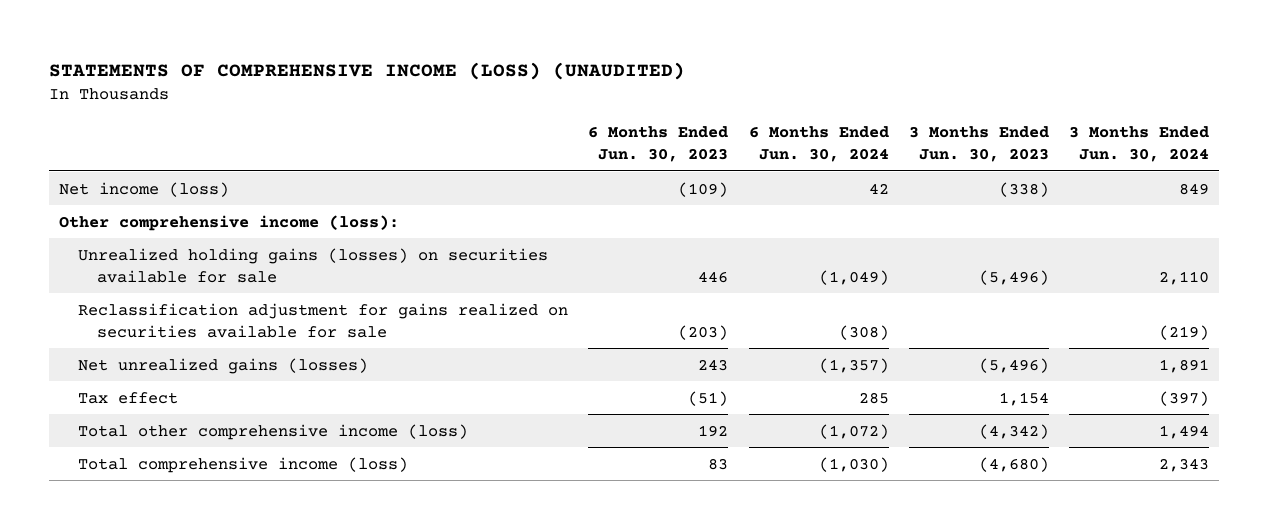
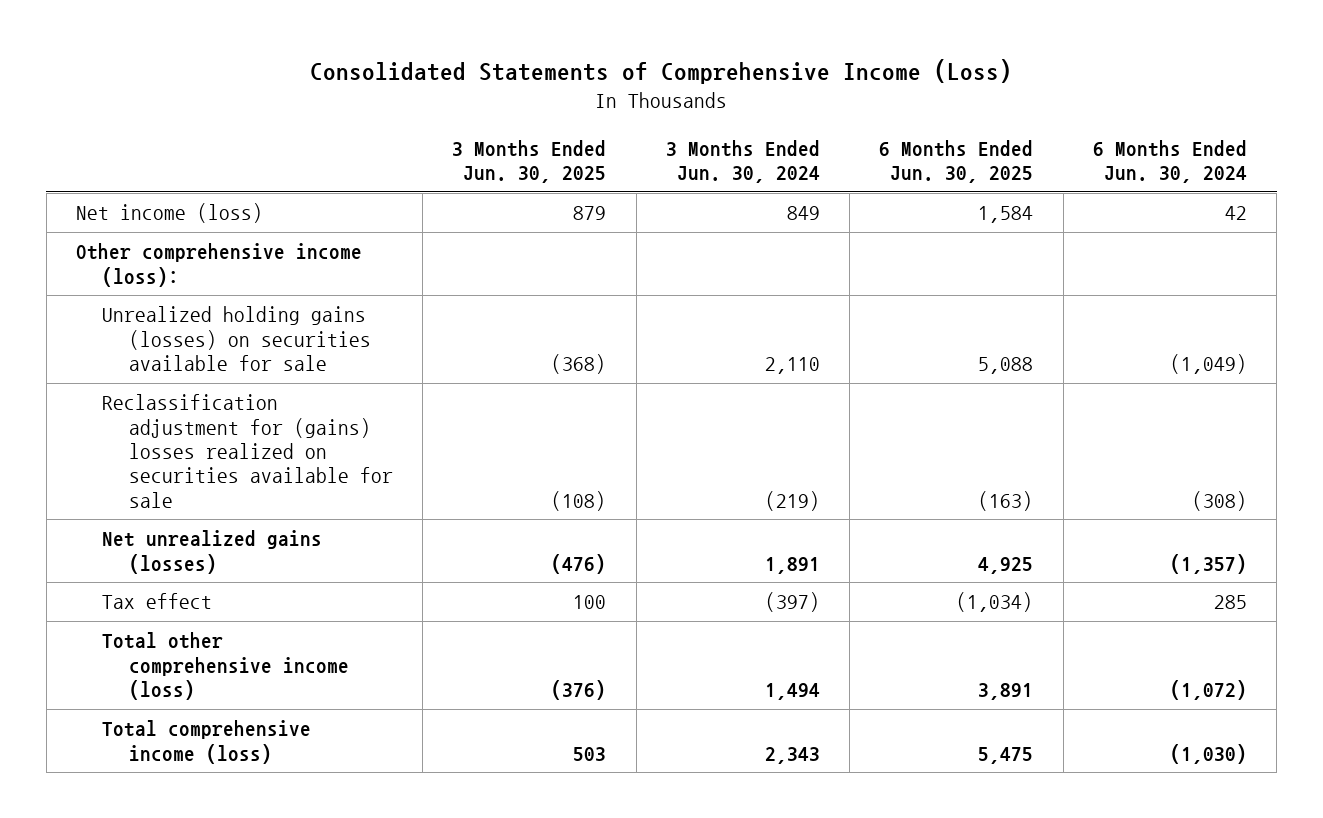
[49,61,686,80] STATEMENTS OF COMPREHENSIVE INCOME (LOSS) (UNAUDITED) -> [310,58,1013,84] Consolidated Statements of Comprehensive Income (Loss)
[588,126,729,163] 6 Months Ended Jun. 30, 2023 -> none
[909,126,1050,163] 3 Months Ended Jun. 30, 2023 -> none
none -> [452,139,607,184] 3 Months Ended Jun. 30, 2025
none -> [879,139,1034,184] 6 Months Ended Jun. 30, 2025
[78,302,569,338] Reclassification adjustment for gains realized on securities available for sale -> [102,394,393,508] Reclassification adjustment for (gains) losses realized on securities available for sale

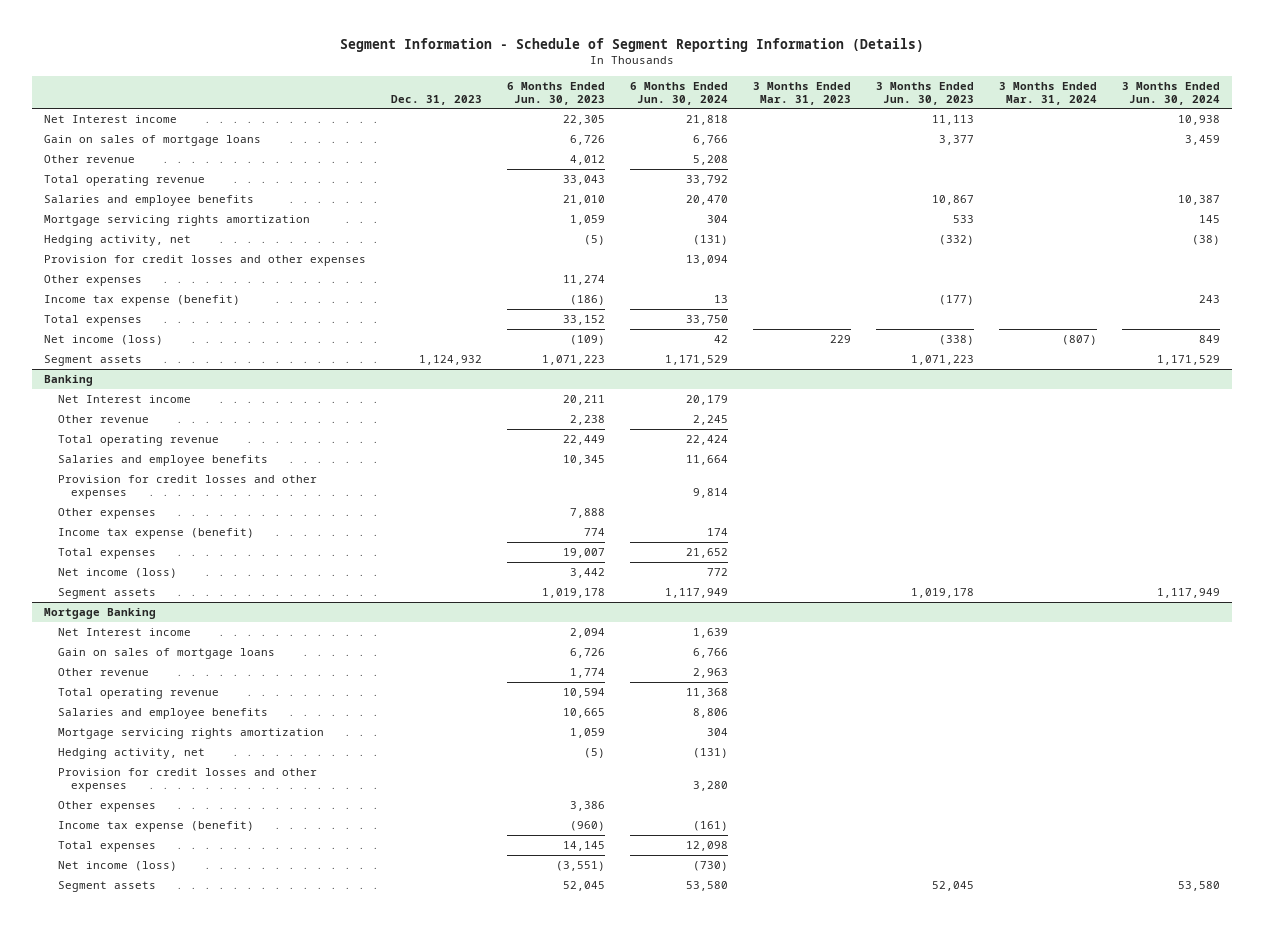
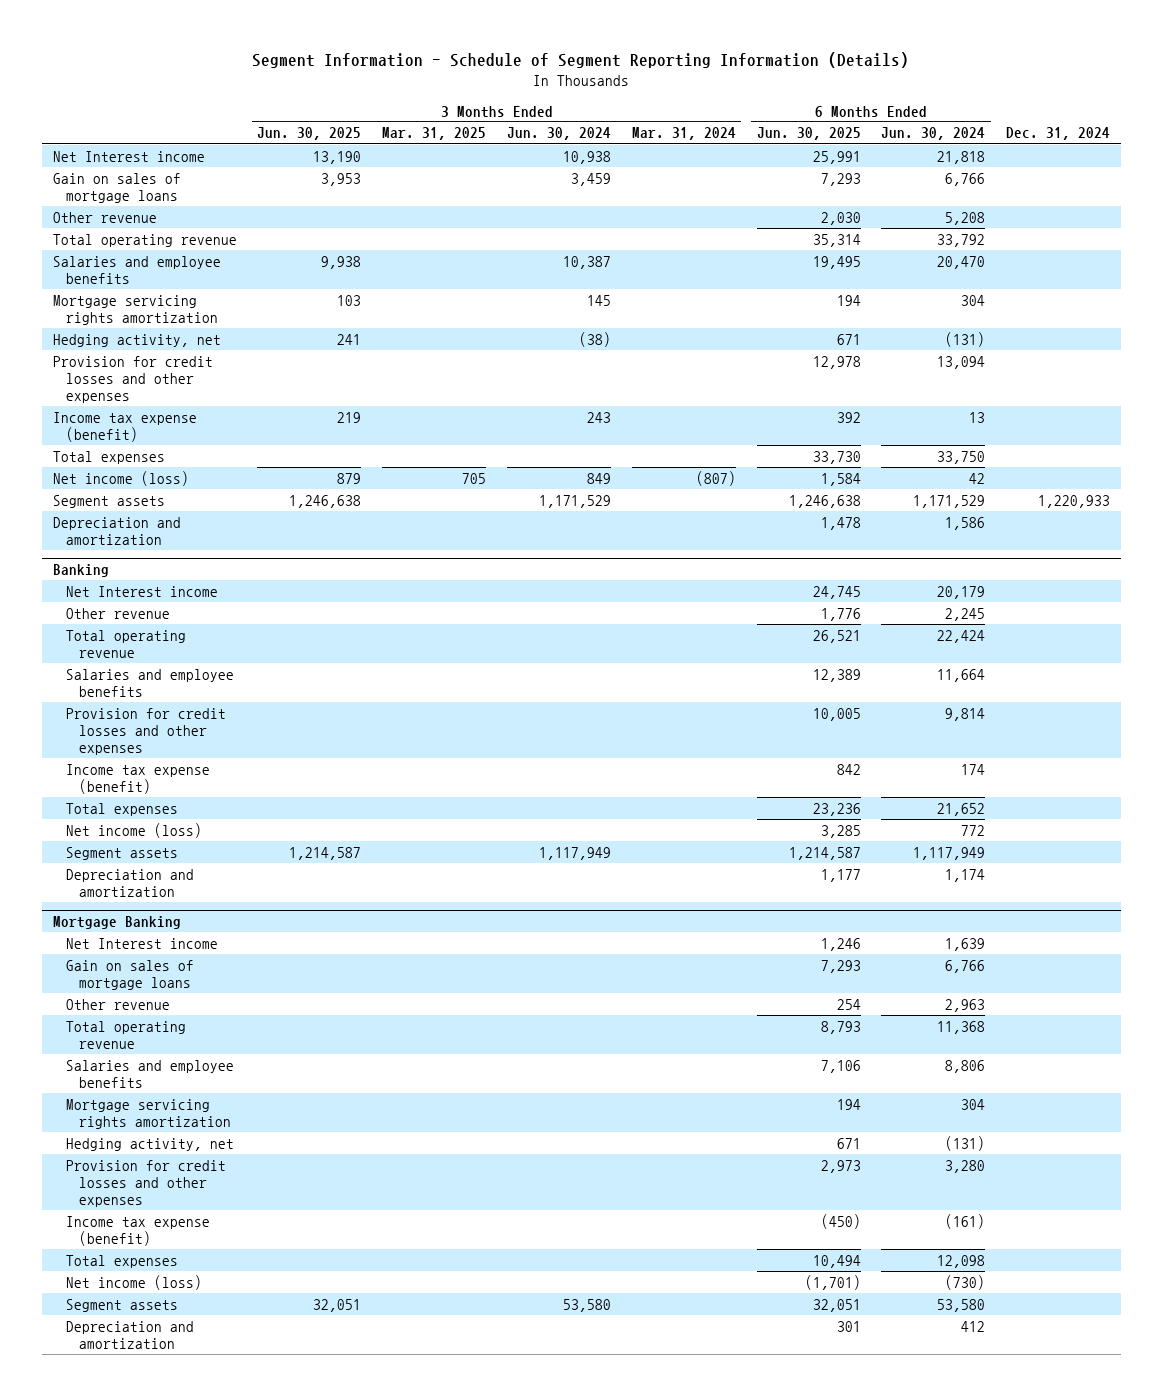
[391,94,483,105] Dec. 31, 2023 -> none
[507,81,606,105] 6 Months Ended Jun. 30, 2023 -> none
[752,81,851,105] 3 Months Ended Mar. 31, 2023 -> none
[875,81,974,105] 3 Months Ended Jun. 30, 2023 -> none
none -> [257,127,362,141] Jun. 30, 2025
none -> [382,127,487,141] Mar. 31, 2025
none -> [756,127,861,141] Jun. 30, 2025
none -> [1006,127,1111,141] Dec. 31, 2024
[44,274,143,286] Other expenses -> none
none -> [52,516,181,545] Depreciation and amortization
[57,507,156,519] Other expenses -> none
none -> [65,868,194,897] Depreciation and amortization
[57,800,156,812] Other expenses -> none
none -> [65,1320,194,1349] Depreciation and amortization

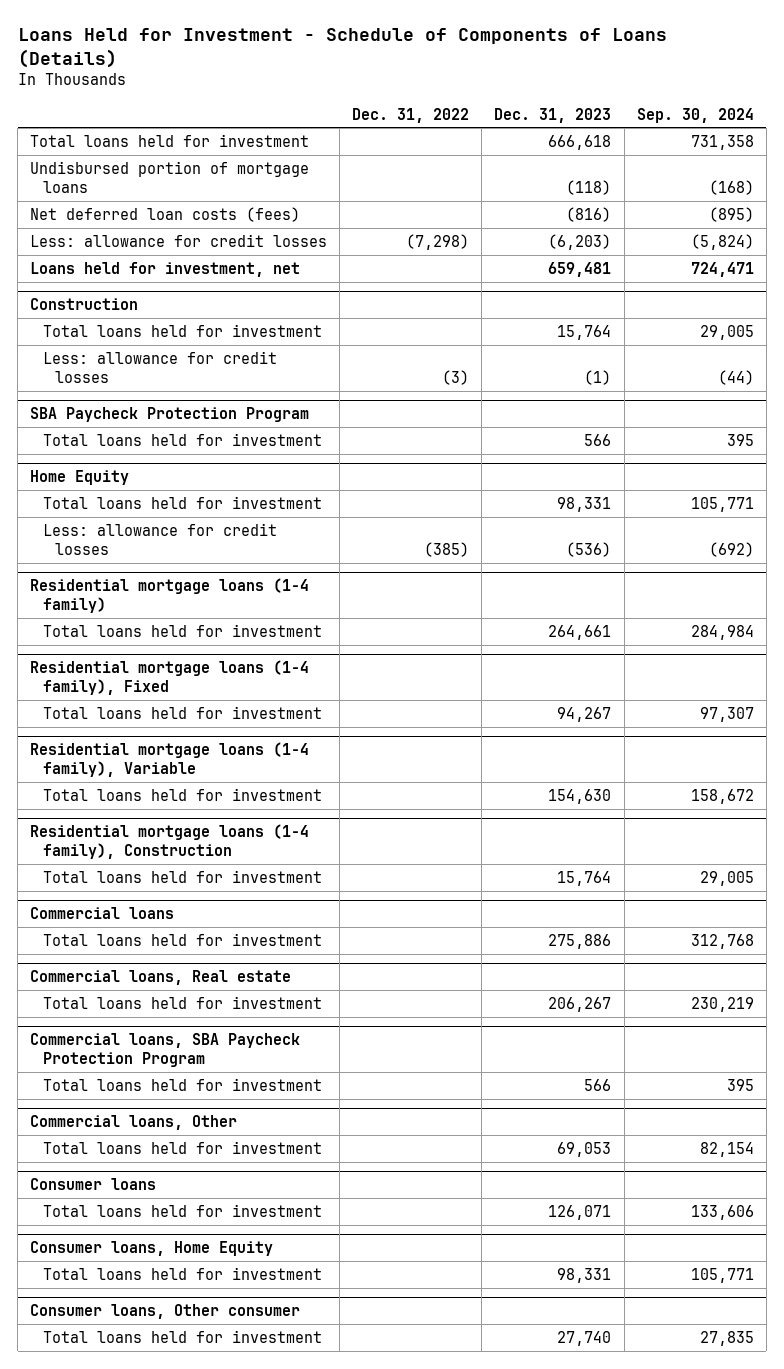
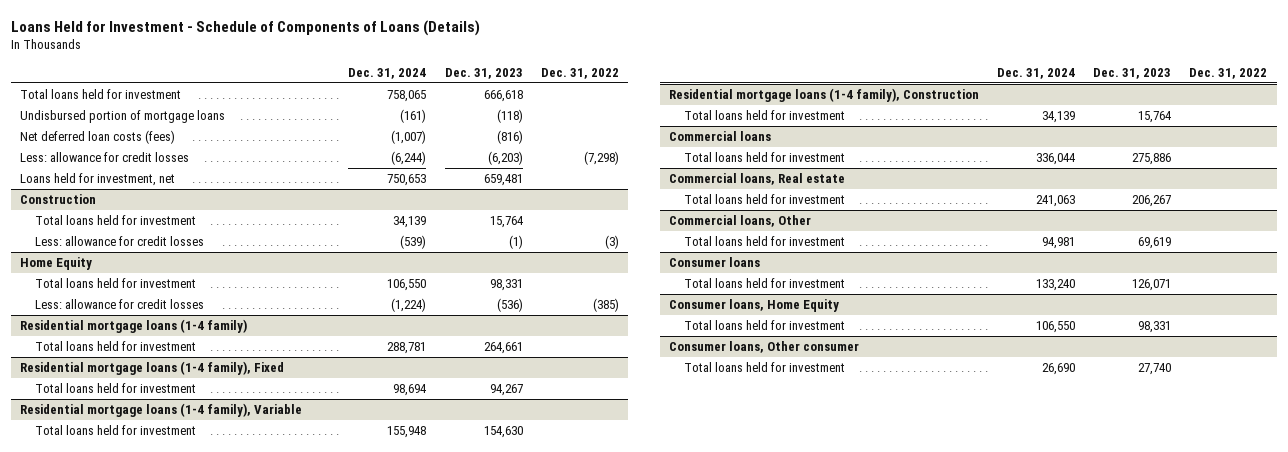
[636,107,754,123] Sep. 30, 2024 -> none
none -> [348,68,427,80] Dec. 31, 2024
[30,407,310,423] SBA Paycheck Protection Program -> none
[42,432,322,446] Total loans held for investment -> none
[30,1033,301,1068] Commercial loans, SBA Paycheck Protection Program -> none
[42,1077,322,1091] Total loans held for investment -> none
[557,1141,612,1157] 69,053 -> [1138,236,1172,249] 69,619

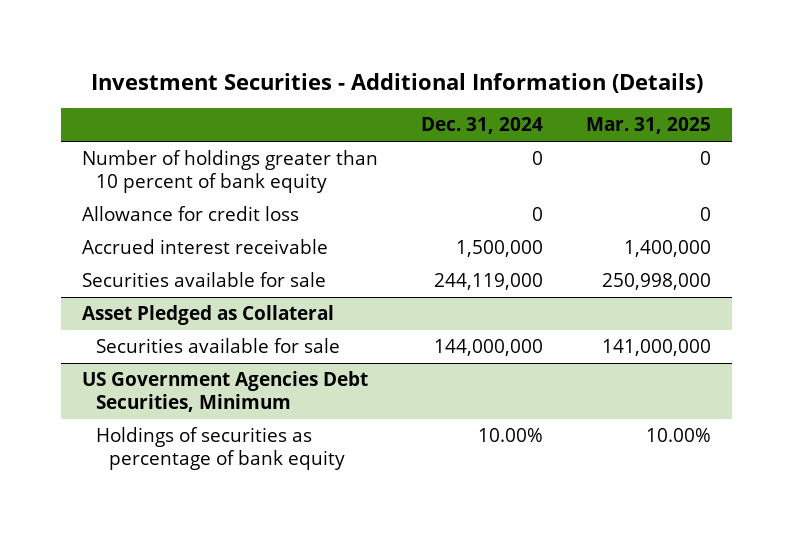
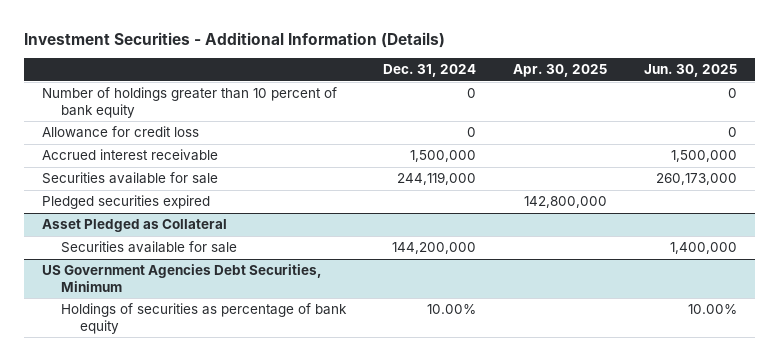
[585,117,711,135] Mar. 31, 2025 -> none
none -> [512,64,607,78] Apr. 30, 2025
none -> [643,64,737,78] Jun. 30, 2025
none -> [42,195,211,210] Pledged securities expired
[434,339,544,357] 144,000,000 -> [391,242,476,255] 144,200,000

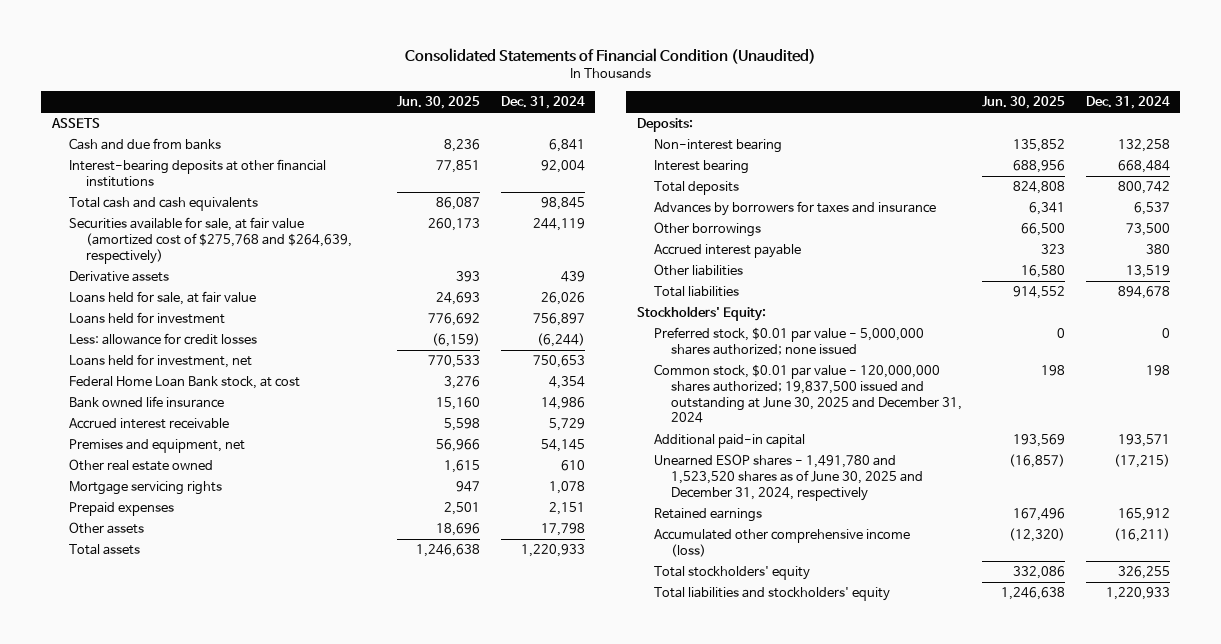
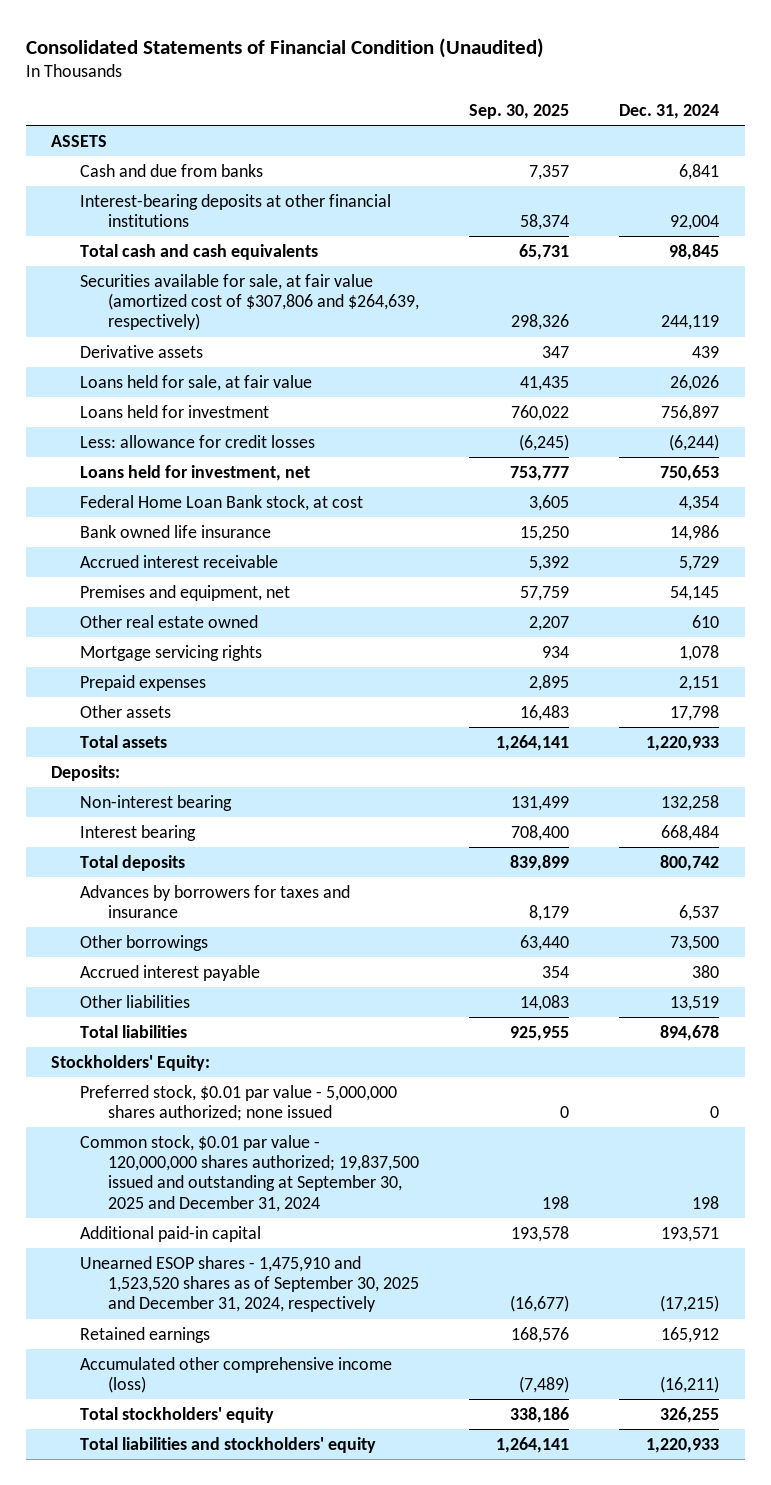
[397,95,481,109] Jun. 30, 2025 -> none
none -> [469,103,570,119] Sep. 30, 2025
[68,217,352,264] Securities available for sale, at fair value (amortized cost of $275,768 and $264,639, respectively) -> [79,273,419,331] Securities available for sale, at fair value (amortized cost of $307,806 and $264,639, respectively)
[653,364,962,424] Common stock, $0.01 par value - 120,000,000 shares authorized; 19,837,500 issued and outstanding at June 30, 2025 and December 31, 2024 -> [79,1134,419,1212] Common stock, $0.01 par value - 120,000,000 shares authorized; 19,837,500 issued and outstanding at September 30, 2025 and December 31, 2024
[653,454,923,501] Unearned ESOP shares - 1,491,780 and 1,523,520 shares as of June 30, 2025 and December 31, 2024, respectively -> [79,1255,419,1313] Unearned ESOP shares - 1,475,910 and 1,523,520 shares as of September 30, 2025 and December 31, 2024, respectively

